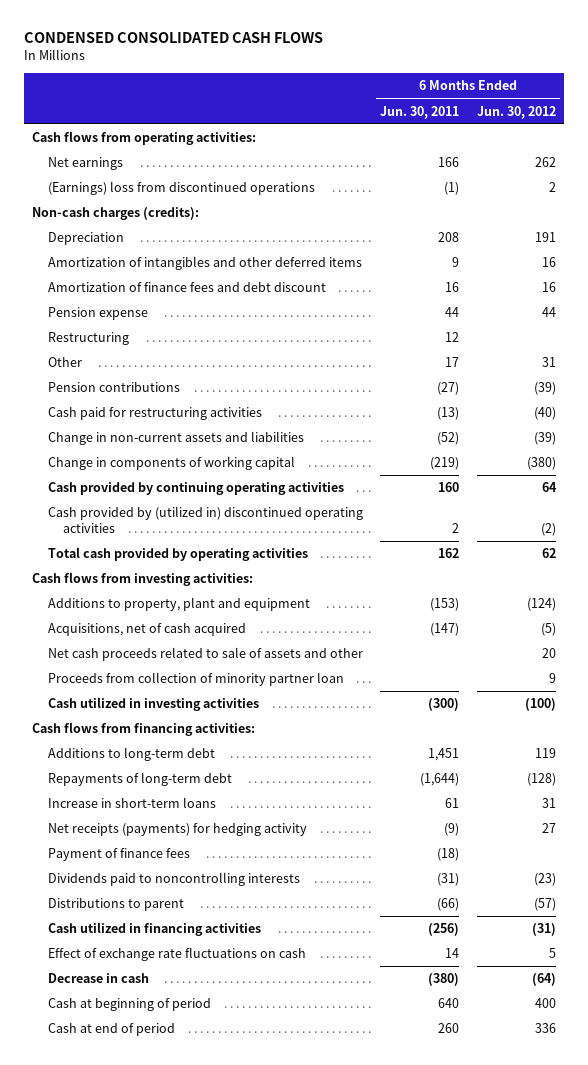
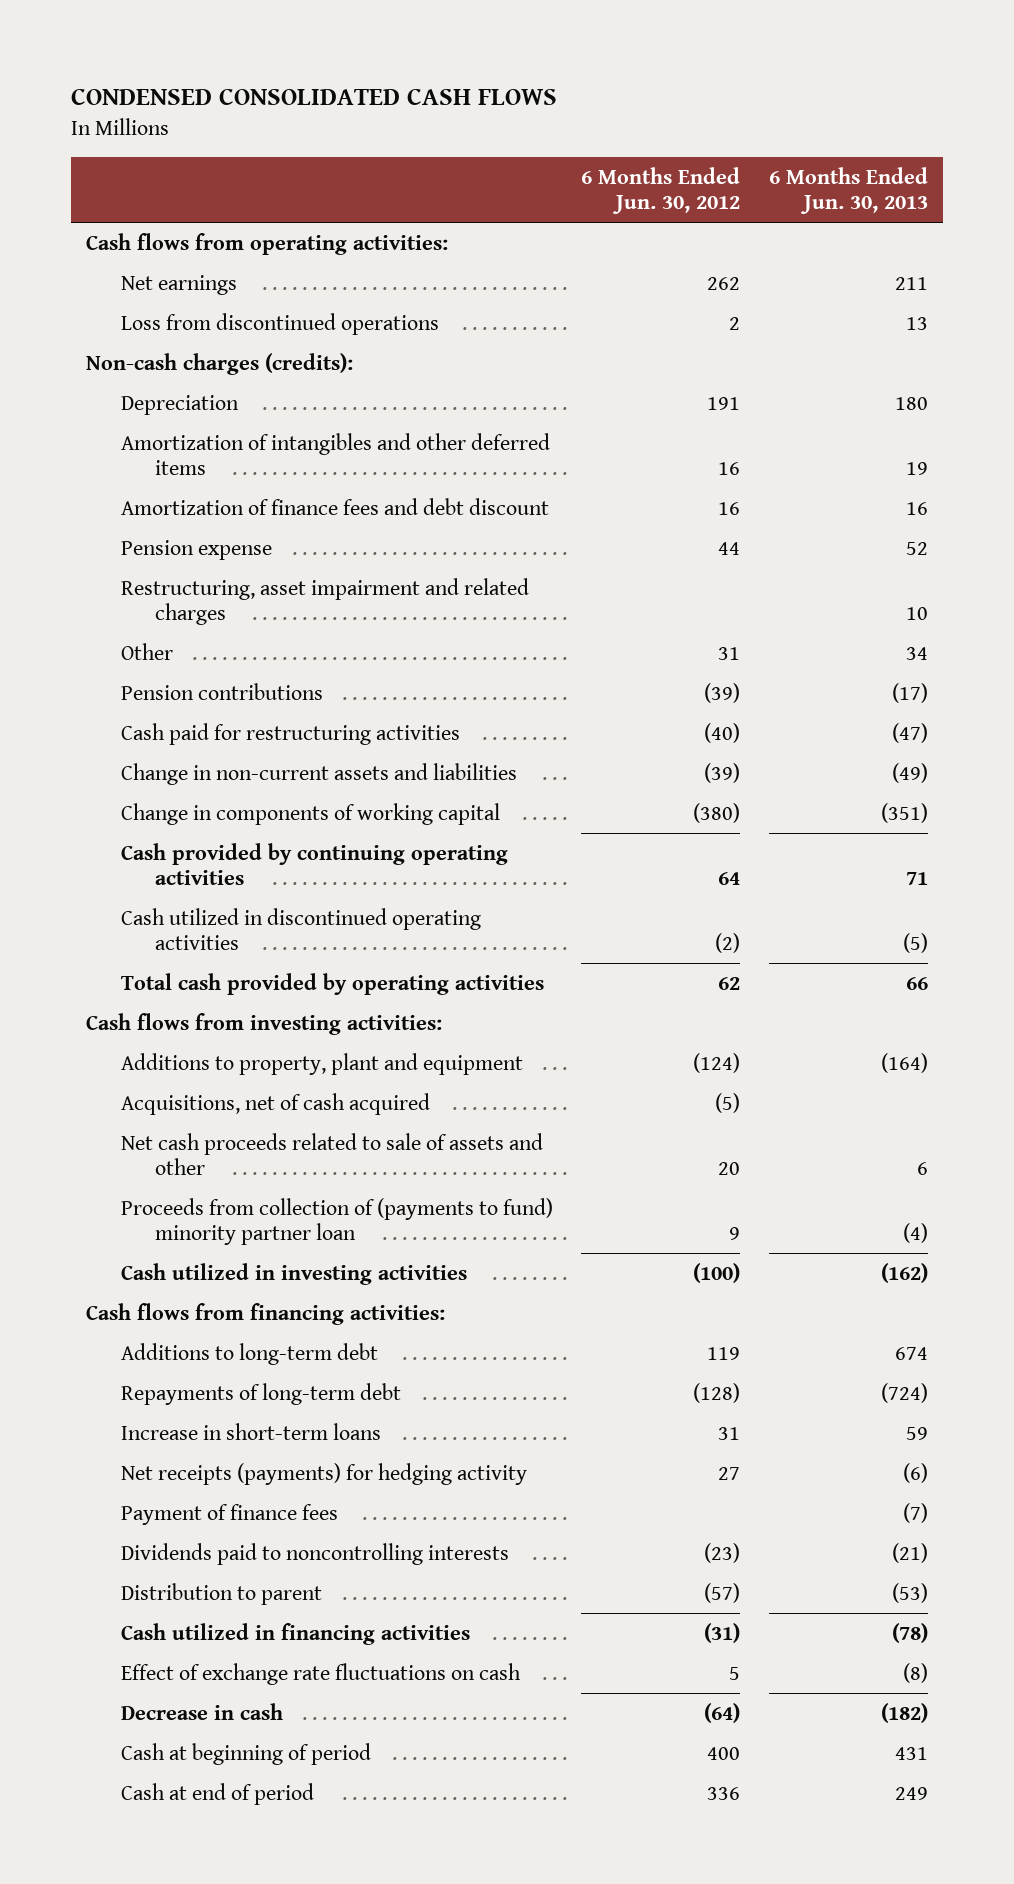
[380,105,460,119] Jun. 30, 2011 -> none
none -> [769,166,929,215] 6 Months Ended Jun. 30, 2013
[47,181,315,196] (Earnings) loss from discontinued operations -> [120,312,439,335] Loss from discontinued operations
[47,332,129,346] Restructuring -> [120,577,529,626] Restructuring, asset impairment and related charges
[47,506,363,534] Cash provided by (utilized in) discontinued operating activities -> [120,907,481,951] Cash utilized in discontinued operating activities
[47,672,344,687] Proceeds from collection of minority partner loan -> [120,1197,553,1246] Proceeds from collection of (payments to fund) minority partner loan
[47,898,184,912] Distributions to parent -> [120,1582,322,1605] Distribution to parent

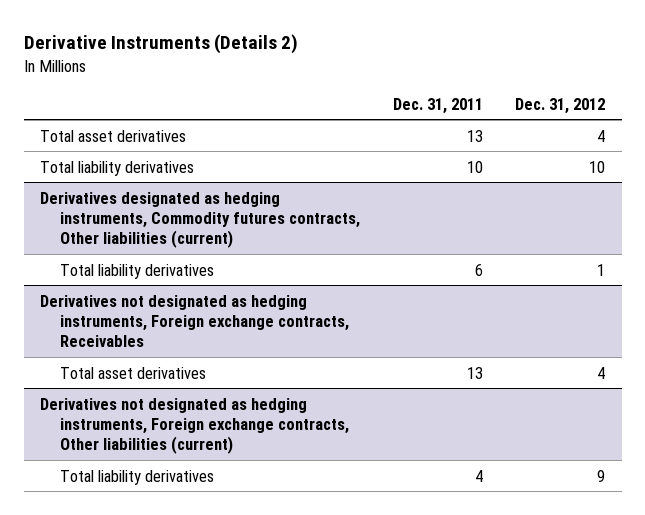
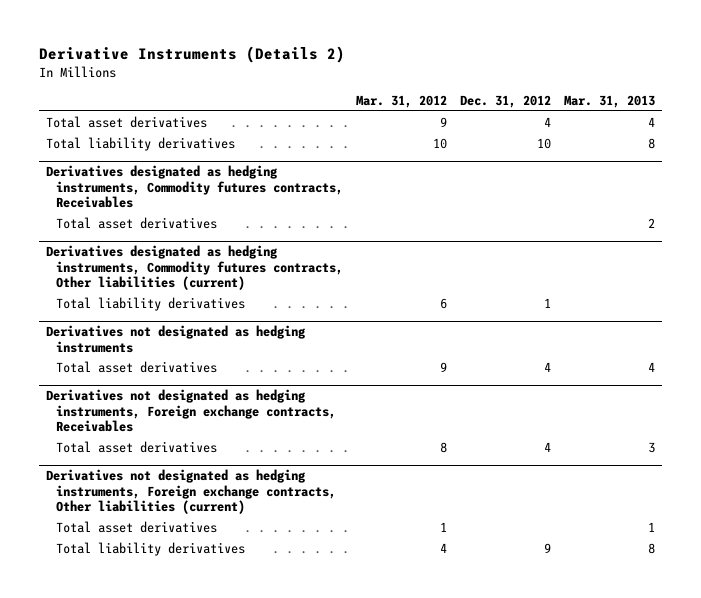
[392,97,483,114] Dec. 31, 2011 -> none
none -> [355,94,447,108] Mar. 31, 2012
none -> [564,94,656,108] Mar. 31, 2013
none -> [45,165,343,208] Derivatives designated as hedging instruments, Commodity futures contracts, Receivables
none -> [55,216,217,229] Total asset derivatives
none -> [45,325,306,353] Derivatives not designated as hedging instruments
none -> [55,360,217,373] Total asset derivatives
none -> [55,520,217,533] Total asset derivatives

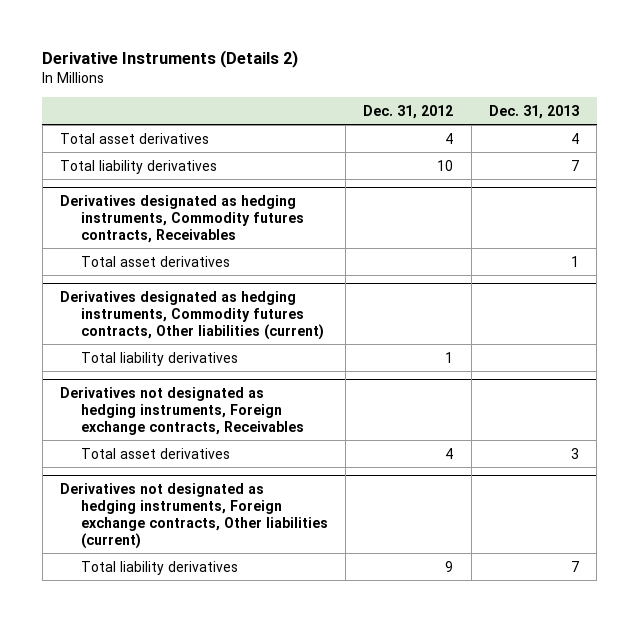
[355,94,447,108] Mar. 31, 2012 -> none
[564,94,656,108] Mar. 31, 2013 -> none
none -> [488,104,579,119] Dec. 31, 2013
[45,325,306,353] Derivatives not designated as hedging instruments -> none
[55,360,217,373] Total asset derivatives -> none
[55,520,217,533] Total asset derivatives -> none

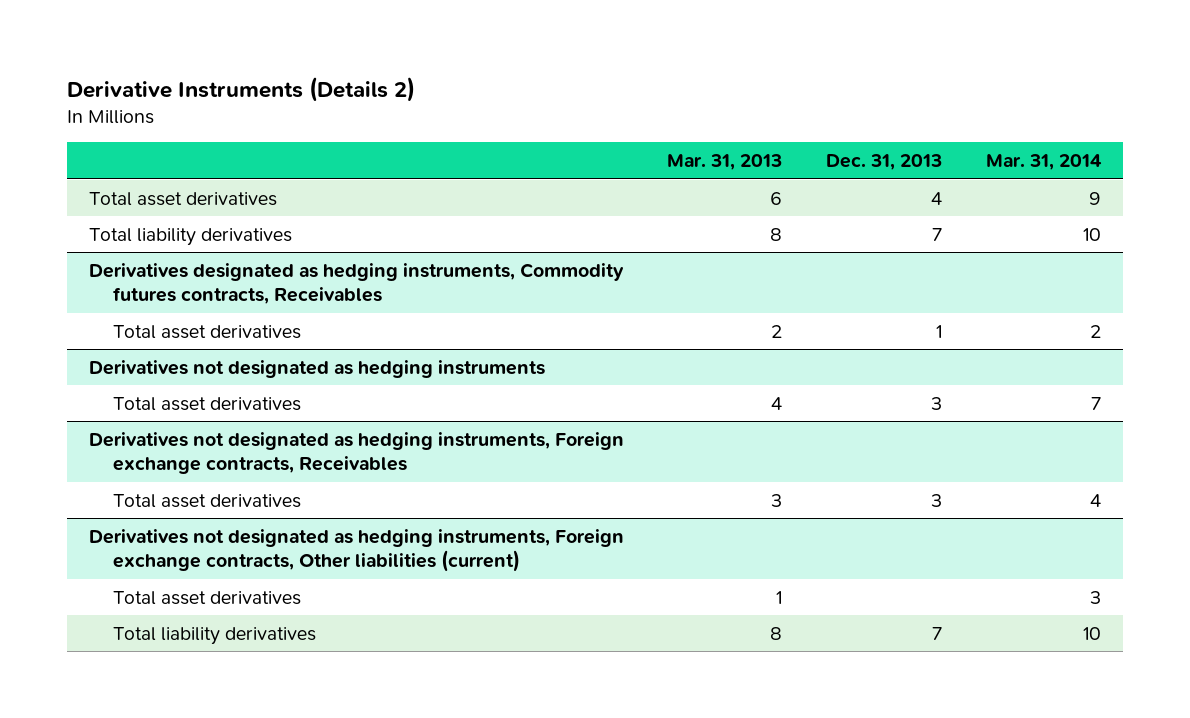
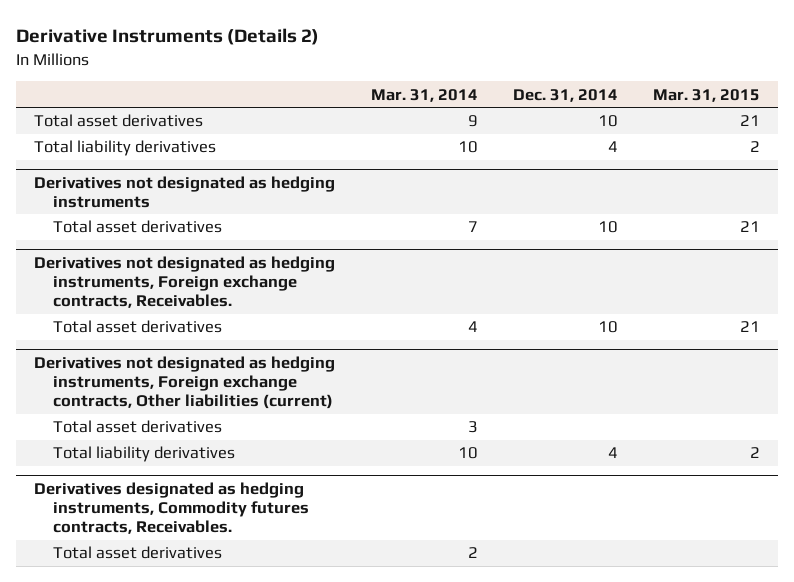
[667,154,783,171] Mar. 31, 2013 -> none
[826,154,943,171] Dec. 31, 2013 -> none
none -> [512,88,618,102] Dec. 31, 2014
none -> [653,88,761,102] Mar. 31, 2015
[88,262,624,305] Derivatives designated as hedging instruments, Commodity futures contracts, Receivables -> none
[112,324,301,339] Total asset derivatives -> none
[88,431,624,475] Derivatives not designated as hedging instruments, Foreign exchange contracts, Receivables -> [34,255,336,309] Derivatives not designated as hedging instruments, Foreign exchange contracts, Receivables.
none -> [34,481,309,535] Derivatives designated as hedging instruments, Commodity futures contracts, Receivables.
none -> [52,546,222,560] Total asset derivatives

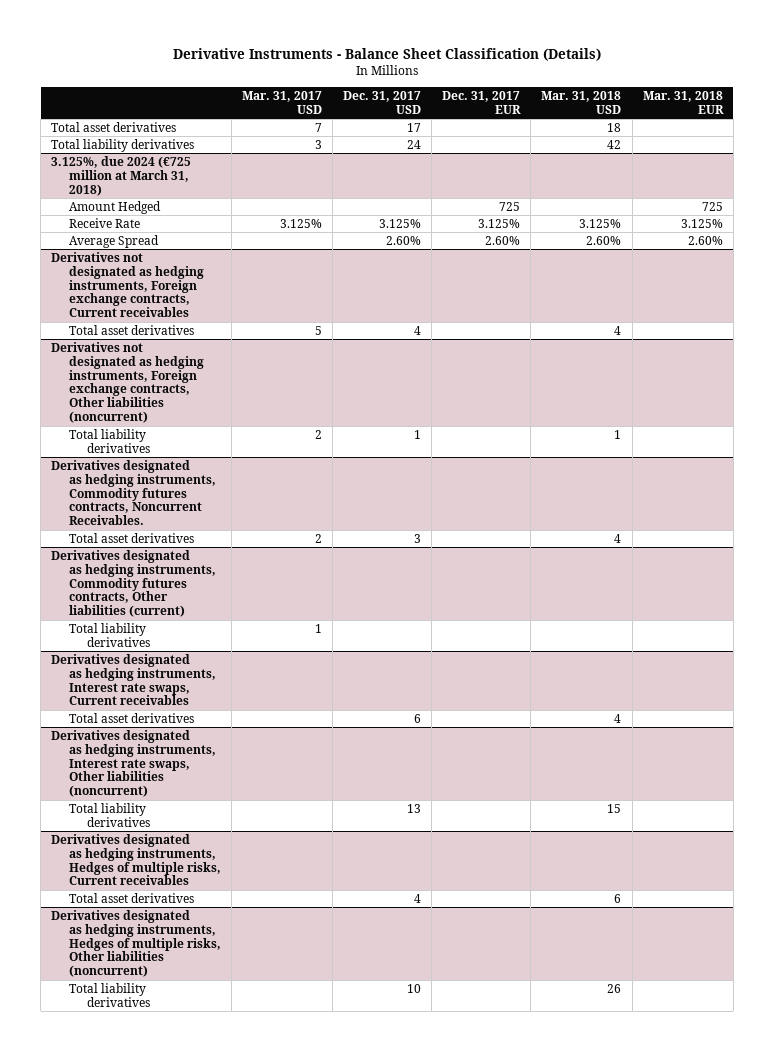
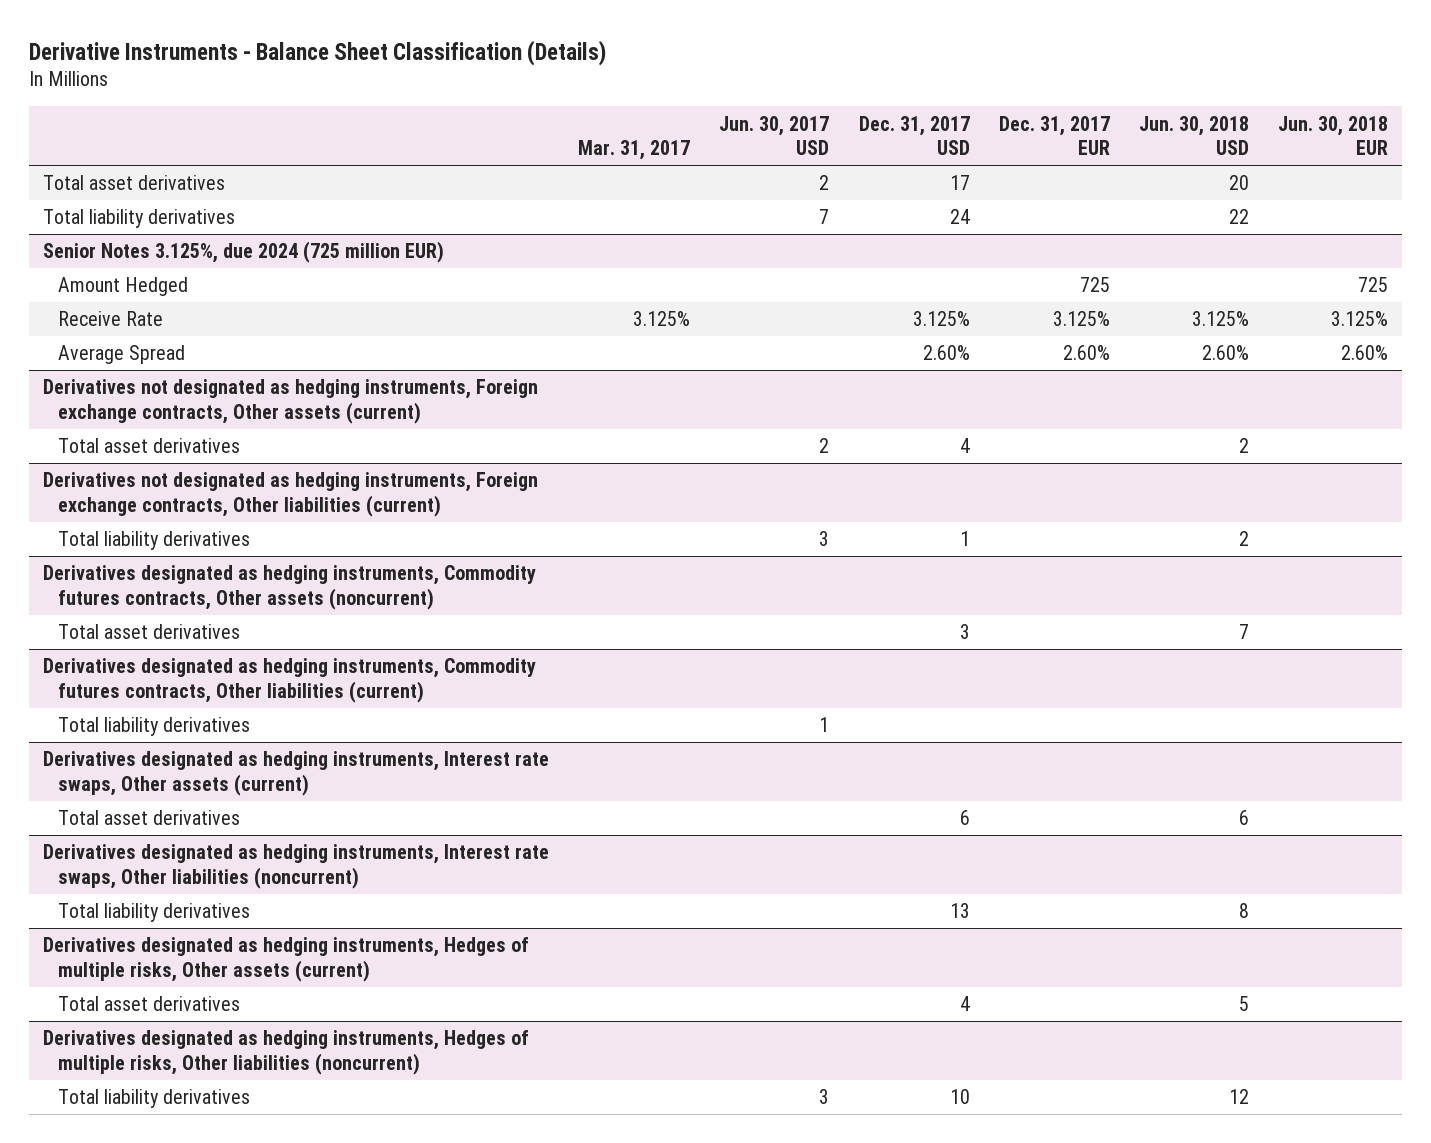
[242,91,323,114] Mar. 31, 2017 USD -> none
[541,91,622,114] Mar. 31, 2018 USD -> none
[642,91,724,114] Mar. 31, 2018 EUR -> none
none -> [578,140,691,161] Mar. 31, 2017
none -> [719,115,830,156] Jun. 30, 2017 USD
none -> [1138,115,1249,156] Jun. 30, 2018 USD
none -> [1277,115,1388,156] Jun. 30, 2018 EUR
[51,155,192,196] 3.125%, due 2024 (€725 million at March 31, 2018) -> [43,241,445,264] Senior Notes 3.125%, due 2024 (725 million EUR)
[51,251,205,318] Derivatives not designated as hedging instruments, Foreign exchange contracts, Current receivables -> [43,379,539,424] Derivatives not designated as hedging instruments, Foreign exchange contracts, Other assets (current)
[51,341,205,424] Derivatives not designated as hedging instruments, Foreign exchange contracts, Other liabilities (noncurrent) -> [43,472,539,517] Derivatives not designated as hedging instruments, Foreign exchange contracts, Other liabilities (current)
[51,459,217,526] Derivatives designated as hedging instruments, Commodity futures contracts, Noncurrent Receivables. -> [43,565,537,610] Derivatives designated as hedging instruments, Commodity futures contracts, Other assets (noncurrent)
[51,653,217,706] Derivatives designated as hedging instruments, Interest rate swaps, Current receivables -> [43,751,550,796] Derivatives designated as hedging instruments, Interest rate swaps, Other assets (current)
[51,833,222,886] Derivatives designated as hedging instruments, Hedges of multiple risks, Current receivables -> [43,937,530,982] Derivatives designated as hedging instruments, Hedges of multiple risks, Other assets (current)

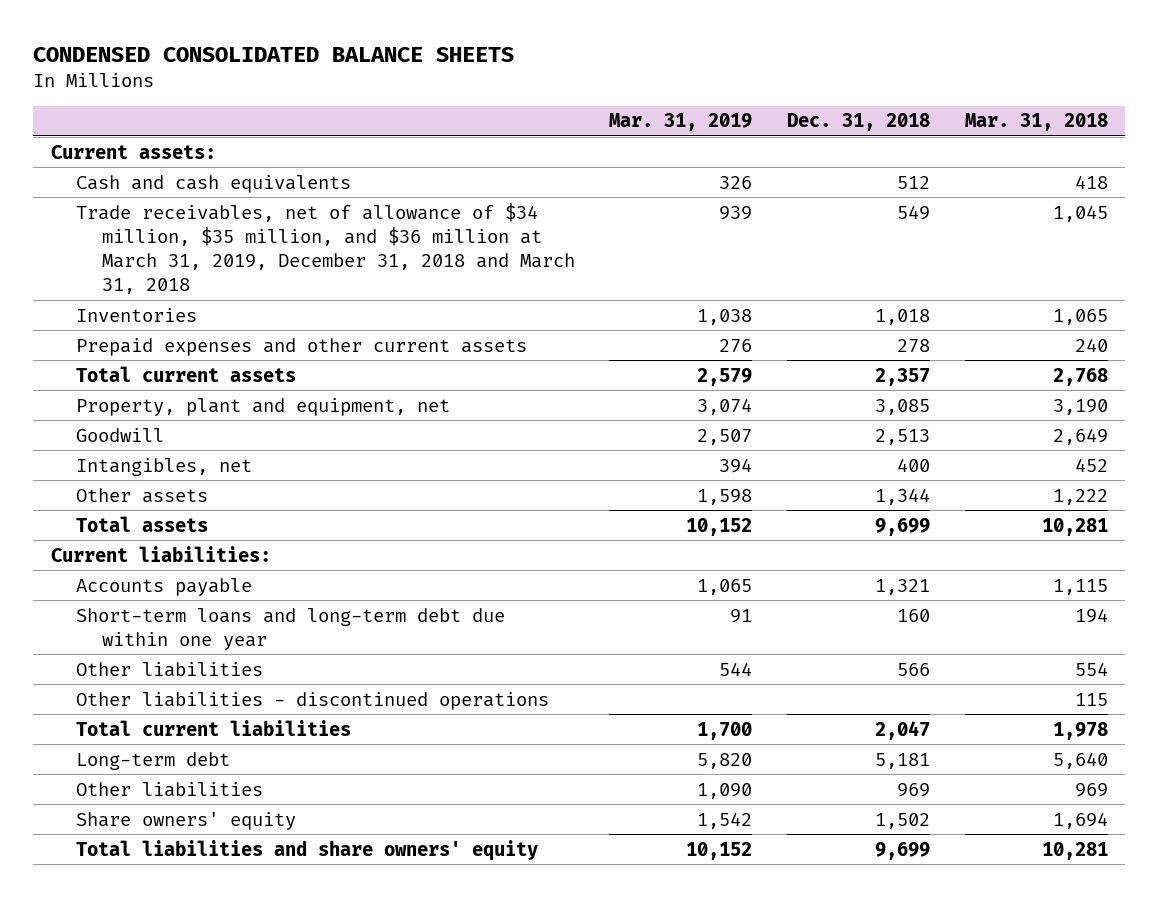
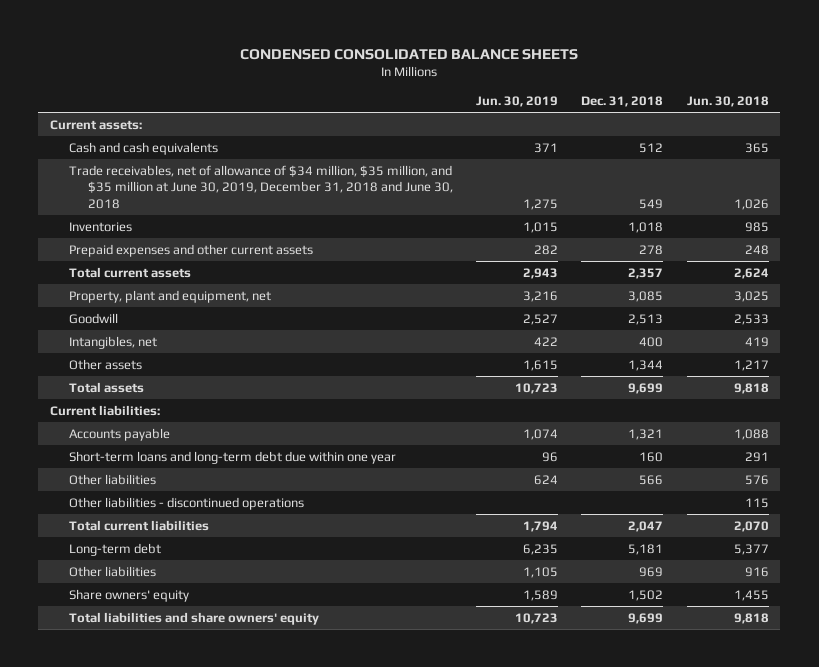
[609,113,753,132] Mar. 31, 2019 -> none
[964,113,1108,132] Mar. 31, 2018 -> none
none -> [476,95,559,107] Jun. 30, 2019
none -> [686,95,769,107] Jun. 30, 2018
[76,202,575,294] Trade receivables, net of allowance of $34 million, $35 million, and $36 million at March 31, 2019, December 31, 2018 and March 31, 2018 -> [69,164,454,210] Trade receivables, net of allowance of $34 million, $35 million, and $35 million at June 30, 2019, December 31, 2018 and June 30, 2018

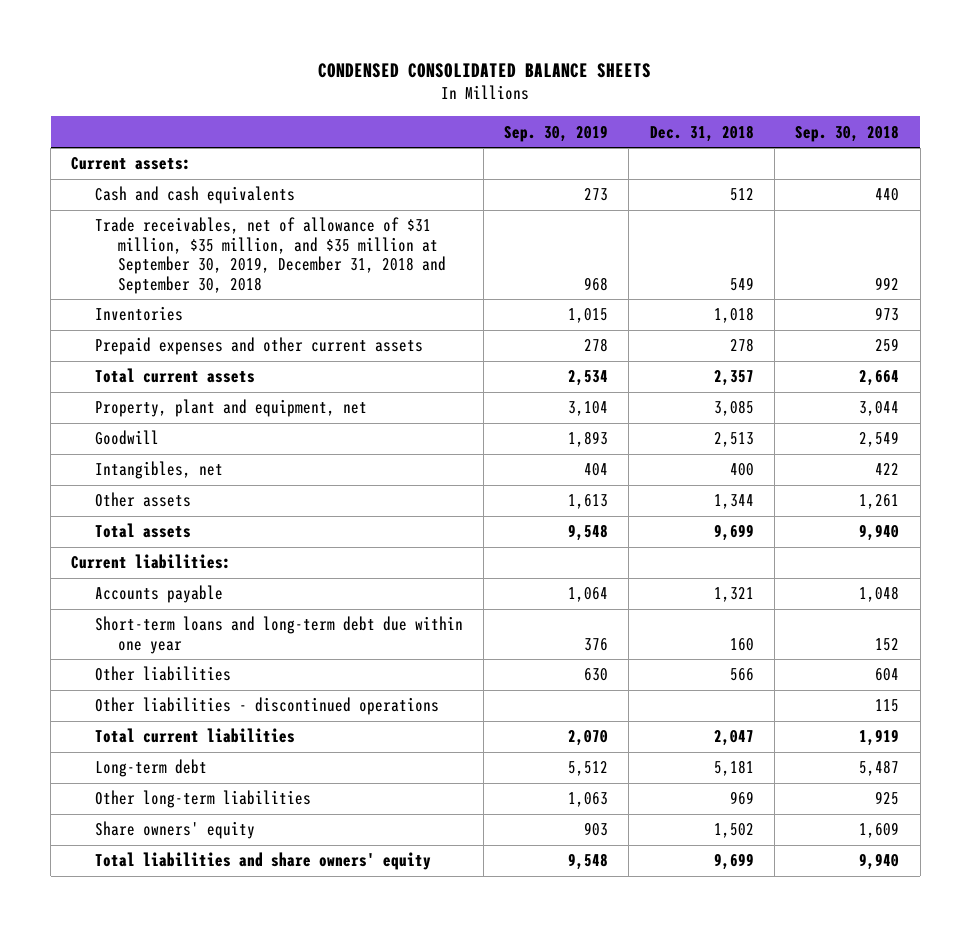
[476,95,559,107] Jun. 30, 2019 -> none
[686,95,769,107] Jun. 30, 2018 -> none
none -> [504,124,609,142] Sep. 30, 2019
none -> [795,124,900,142] Sep. 30, 2018
[69,164,454,210] Trade receivables, net of allowance of $34 million, $35 million, and $35 million at June 30, 2019, December 31, 2018 and June 30, 2018 -> [94,217,446,294] Trade receivables, net of allowance of $31 million, $35 million, and $35 million at September 30, 2019, December 31, 2018 and September 30, 2018
[69,565,157,577] Other liabilities -> [94,790,311,809] Other long-term liabilities

